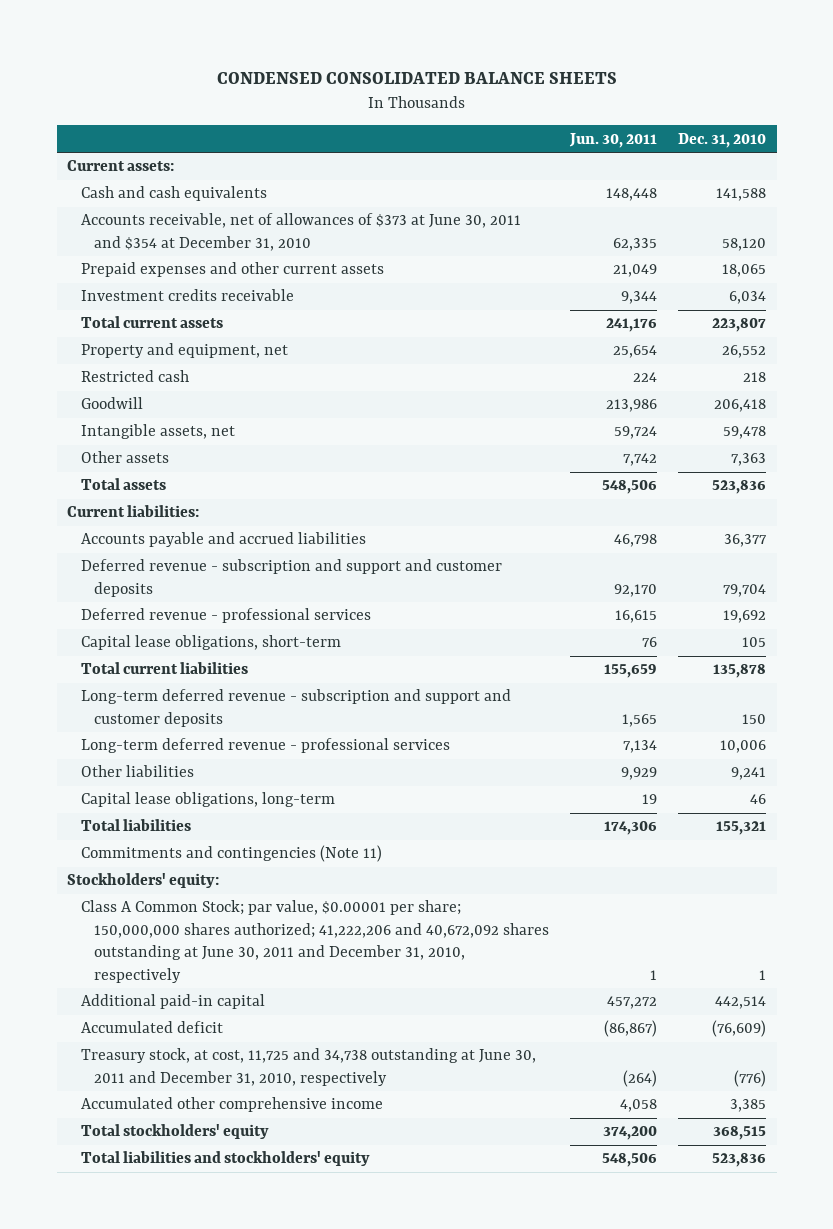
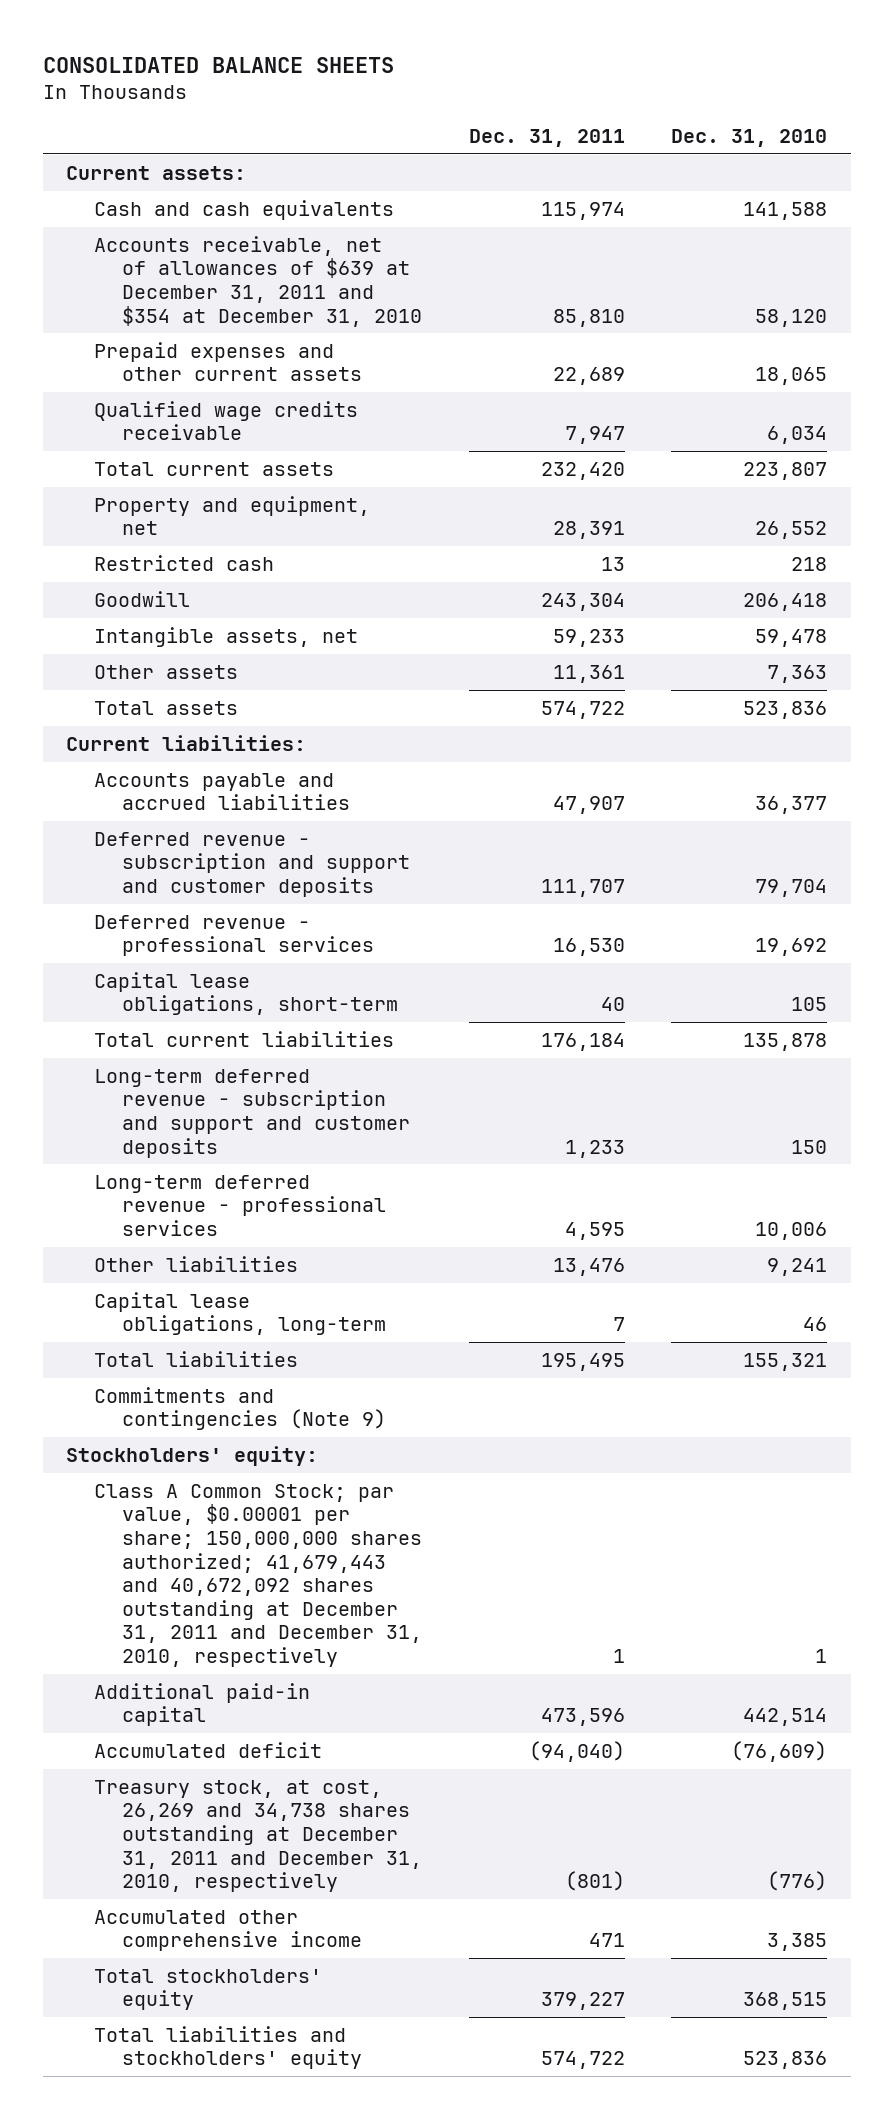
[216,71,617,84] CONDENSED CONSOLIDATED BALANCE SHEETS -> [42,56,394,73] CONSOLIDATED BALANCE SHEETS
[568,132,657,148] Jun. 30, 2011 -> none
none -> [468,128,625,147] Dec. 31, 2011
[80,213,521,251] Accounts receivable, net of allowances of $373 at June 30, 2011 and $354 at December 31, 2010 -> [94,235,423,327] Accounts receivable, net of allowances of $639 at December 31, 2011 and $354 at December 31, 2010
[80,289,294,302] Investment credits receivable -> [94,400,359,441] Qualified wage credits receivable
[80,845,382,863] Commitments and contingencies (Note 11) -> [94,1386,387,1431] Commitments and contingencies (Note 9)
[80,900,549,983] Class A Common Stock; par value, $0.00001 per share; 150,000,000 shares authorized; 41,222,206 and 40,672,092 shares outstanding at June 30, 2011 and December 31, 2010, respectively -> [94,1483,423,1667] Class A Common Stock; par value, $0.00001 per share; 150,000,000 shares authorized; 41,679,443 and 40,672,092 shares outstanding at December 31, 2011 and December 31, 2010, respectively
[80,1048,536,1086] Treasury stock, at cost, 11,725 and 34,738 outstanding at June 30, 2011 and December 31, 2010, respectively -> [94,1779,423,1893] Treasury stock, at cost, 26,269 and 34,738 shares outstanding at December 31, 2011 and December 31, 2010, respectively

